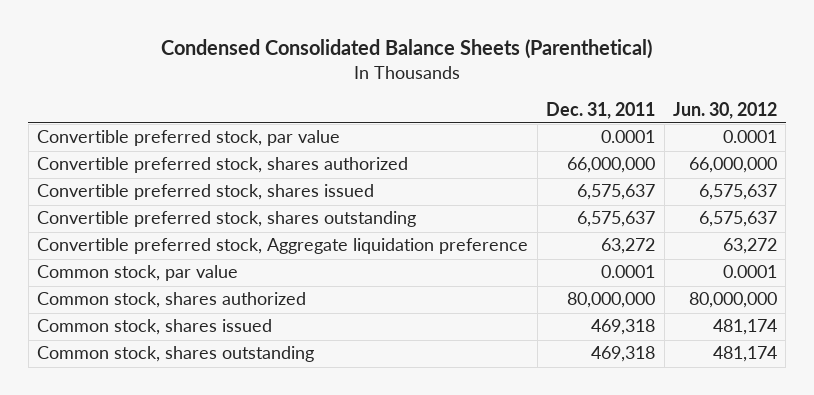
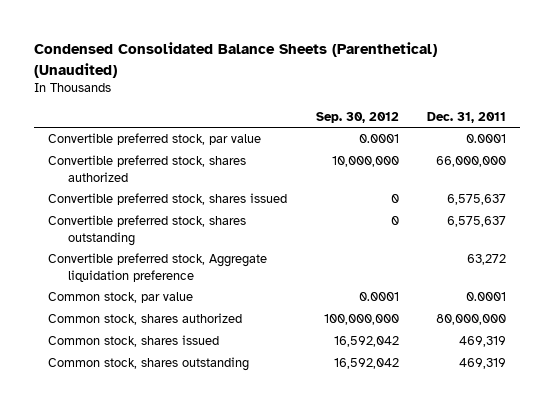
[161,39,653,60] Condensed Consolidated Balance Sheets (Parenthetical) -> [34,42,438,78] Condensed Consolidated Balance Sheets (Parenthetical) (Unaudited)
[673,101,778,119] Jun. 30, 2012 -> none
none -> [315,111,399,123] Sep. 30, 2012
[591,319,656,336] 469,318 -> [458,336,506,348] 469,319
[591,346,656,363] 469,318 -> [458,358,506,370] 469,319

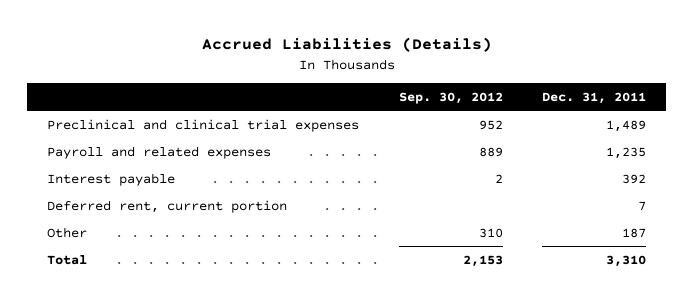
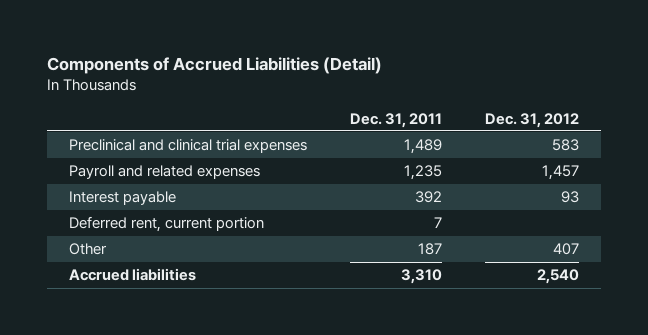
[201,37,492,53] Accrued Liabilities (Details) -> [46,57,382,75] Components of Accrued Liabilities (Detail)
[398,91,503,104] Sep. 30, 2012 -> none
none -> [485,112,580,128] Dec. 31, 2012
[47,254,88,265] Total -> [68,268,196,282] Accrued liabilities

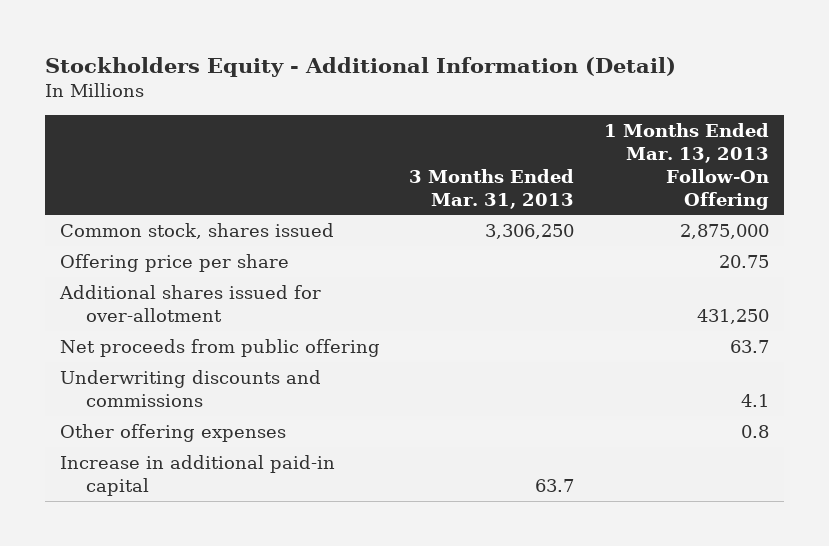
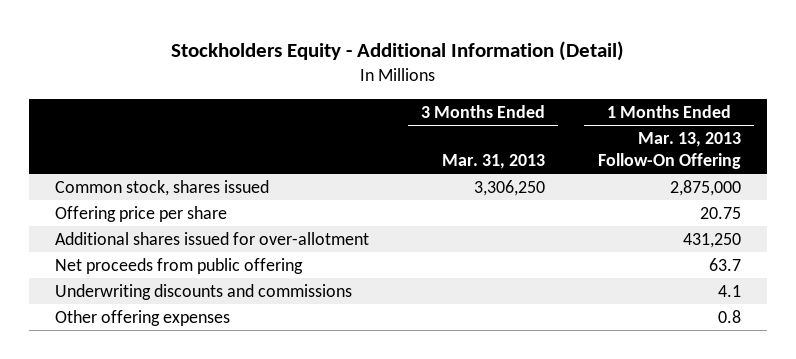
[60,454,336,496] Increase in additional paid-in capital -> none

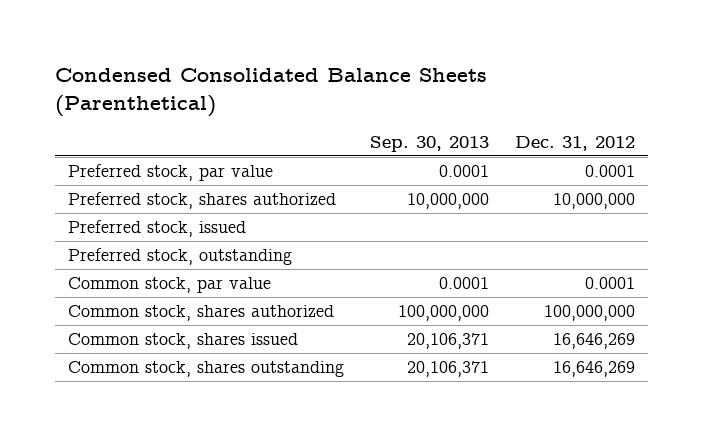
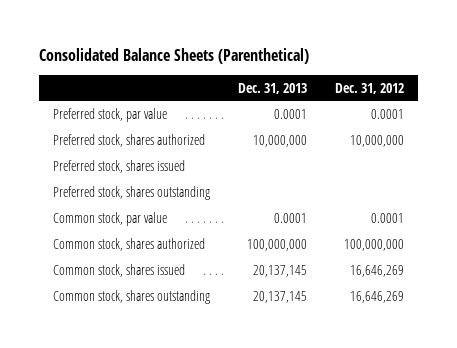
[54,68,487,118] Condensed Consolidated Balance Sheets (Parenthetical) -> [38,47,309,64] Consolidated Balance Sheets (Parenthetical)
[369,135,489,152] Sep. 30, 2013 -> none
none -> [237,82,307,94] Dec. 31, 2013
[67,219,246,237] Preferred stock, issued -> [52,159,185,173] Preferred stock, shares issued
[67,247,292,265] Preferred stock, outstanding -> [52,185,210,200] Preferred stock, shares outstanding

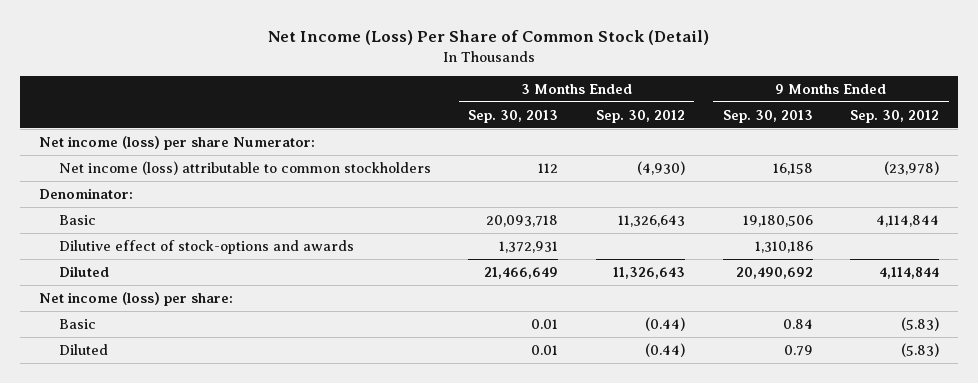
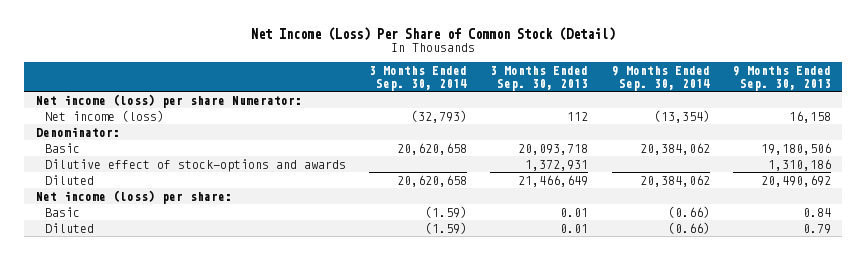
[596,109,686,123] Sep. 30, 2012 -> none
[850,109,940,123] Sep. 30, 2012 -> none
none -> [369,65,468,91] 3 Months Ended Sep. 30, 2014
none -> [611,65,710,91] 9 Months Ended Sep. 30, 2014
[58,160,431,175] Net income (loss) attributable to common stockholders -> [44,109,164,122] Net income (loss)

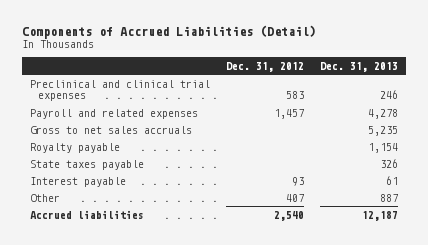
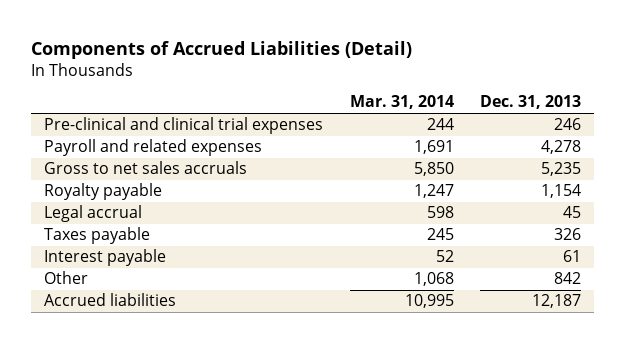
[226,61,305,72] Dec. 31, 2012 -> none
none -> [349,95,454,110] Mar. 31, 2014
[30,79,211,102] Preclinical and clinical trial expenses -> [44,117,324,135] Pre-clinical and clinical trial expenses
none -> [44,205,143,223] Legal accrual
[30,159,145,170] State taxes payable -> [44,227,151,245] Taxes payable
[380,193,399,202] 887 -> [553,272,581,285] 842

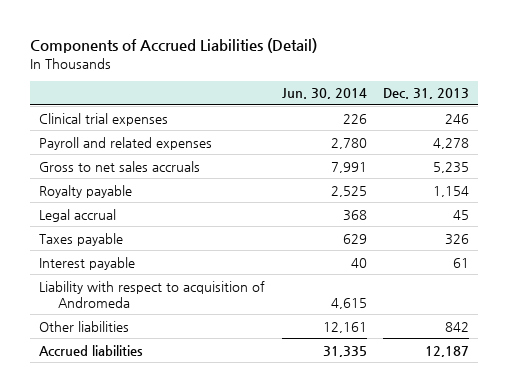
[349,95,454,110] Mar. 31, 2014 -> none
none -> [281,88,367,100] Jun. 30, 2014
[44,117,324,135] Pre-clinical and clinical trial expenses -> [38,112,168,126] Clinical trial expenses
none -> [38,280,265,308] Liability with respect to acquisition of Andromeda
[44,271,89,285] Other -> [38,320,129,332] Other liabilities

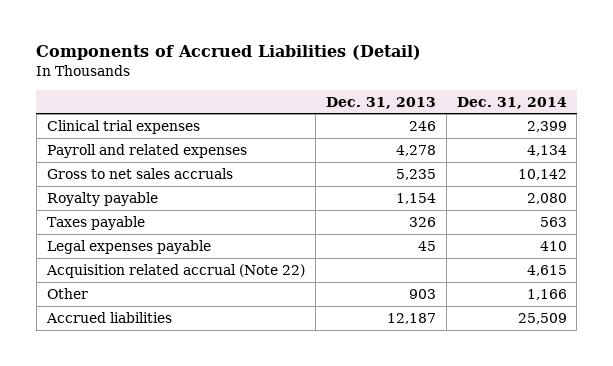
[281,88,367,100] Jun. 30, 2014 -> none
none -> [456,96,567,109] Dec. 31, 2014
[38,208,116,222] Legal accrual -> none
[38,256,135,270] Interest payable -> none
[38,280,265,308] Liability with respect to acquisition of Andromeda -> none
none -> [46,239,211,254] Legal expenses payable
none -> [45,263,305,278] Acquisition related accrual (Note 22)
[38,320,129,332] Other liabilities -> [46,287,88,299] Other
[445,321,470,332] 842 -> [408,288,436,299] 903

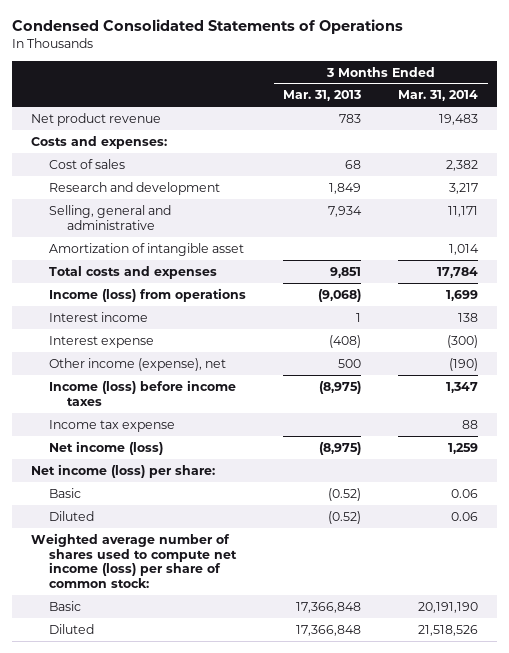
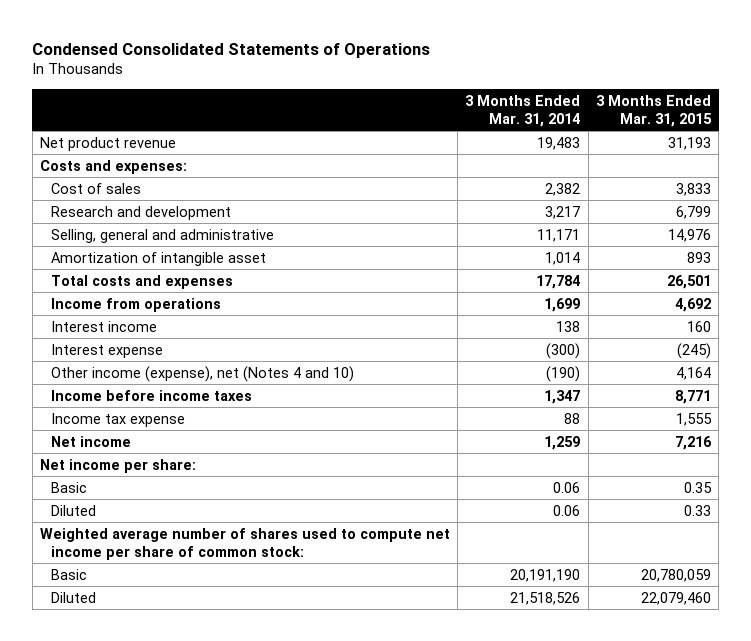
[283,90,362,102] Mar. 31, 2013 -> none
none -> [595,94,712,127] 3 Months Ended Mar. 31, 2015
[48,287,246,302] Income (loss) from operations -> [50,297,221,312] Income from operations
[48,357,226,371] Other income (expense), net -> [50,365,354,382] Other income (expense), net (Notes 4 and 10)
[48,379,236,406] Income (loss) before income taxes -> [50,389,252,401] Income before income taxes
[48,440,163,455] Net income (loss) -> [50,435,131,447] Net income
[30,463,215,478] Net income (loss) per share: -> [39,458,196,473] Net income per share:
[30,532,237,589] Weighted average number of shares used to compute net income (loss) per share of common stock: -> [39,527,450,560] Weighted average number of shares used to compute net income per share of common stock:

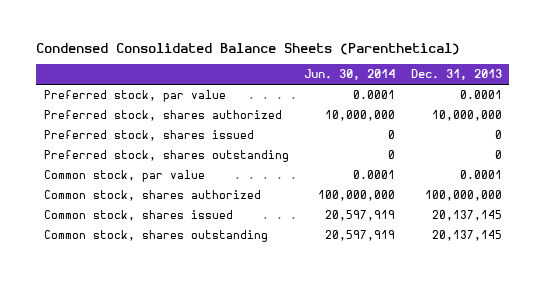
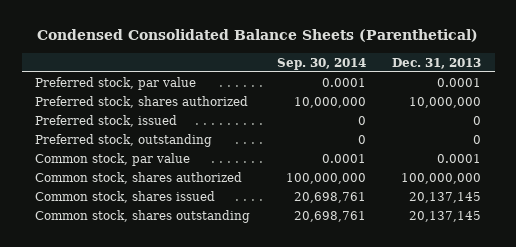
[304,68,396,80] Jun. 30, 2014 -> none
none -> [276,57,366,70] Sep. 30, 2014
[43,130,254,142] Preferred stock, shares issued -> [34,115,177,128] Preferred stock, issued
[43,150,289,163] Preferred stock, shares outstanding -> [34,134,212,148] Preferred stock, outstanding

